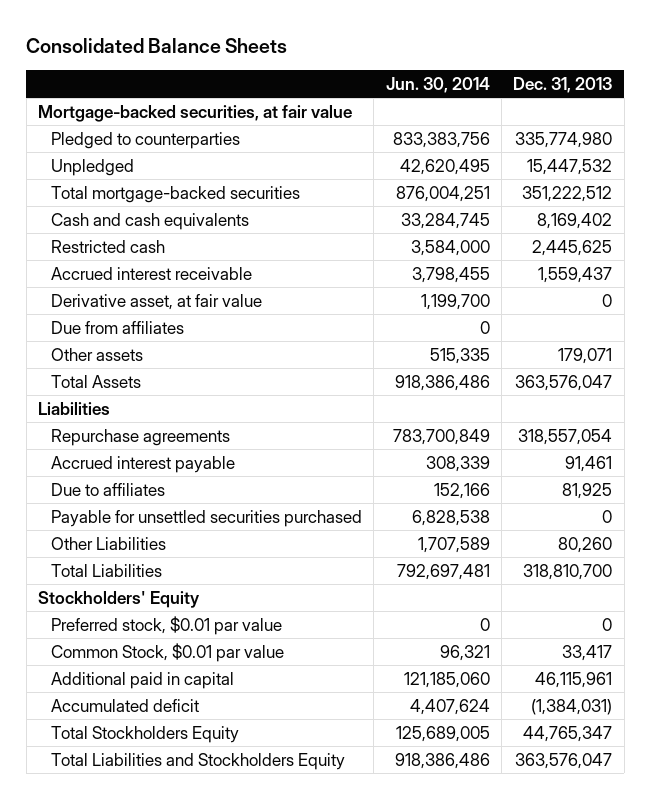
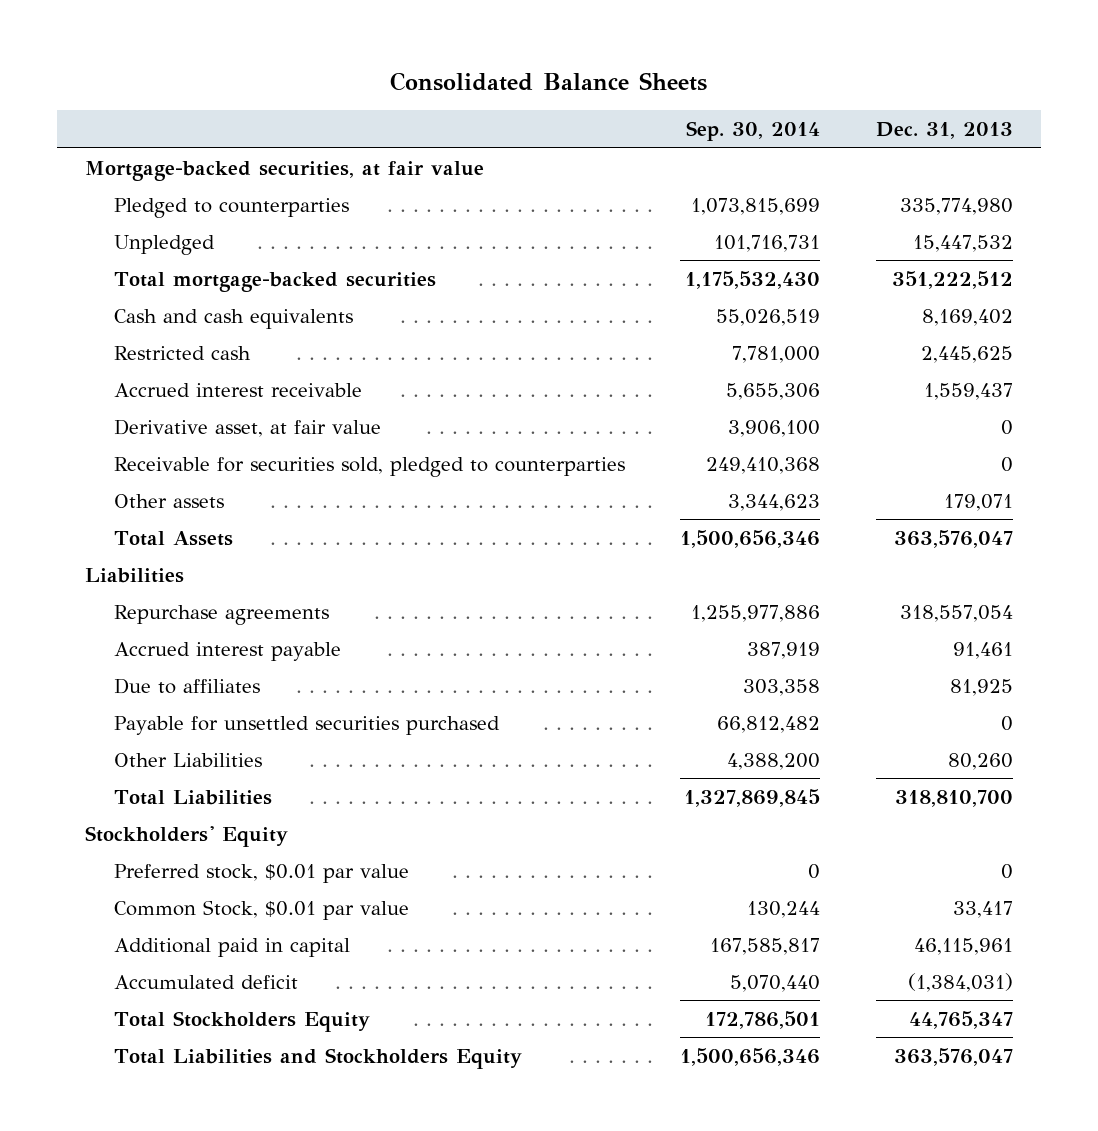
[385,76,490,93] Jun. 30, 2014 -> none
none -> [686,121,821,142] Sep. 30, 2014
[50,320,184,334] Due from affiliates -> none
none -> [113,456,625,477] Receivable for securities sold, pledged to counterparties

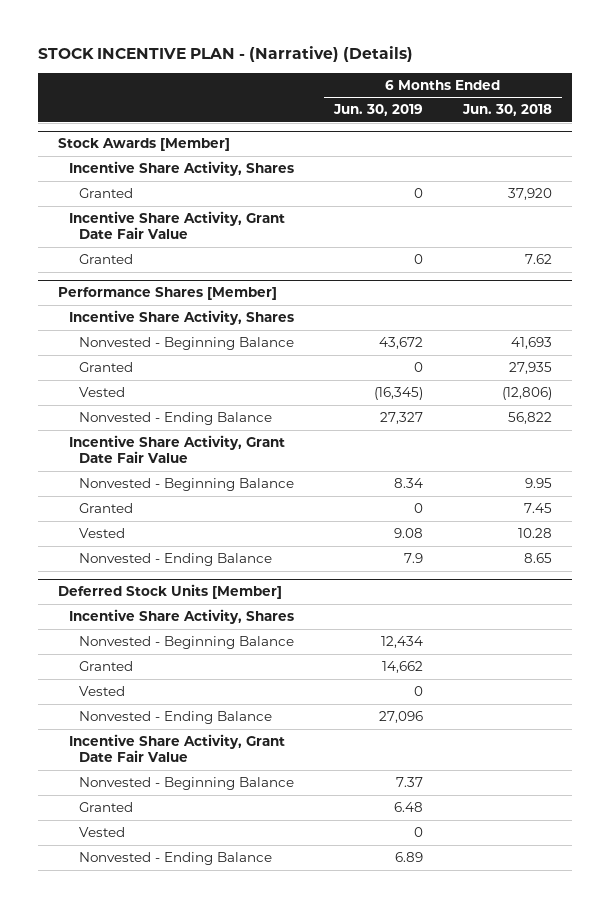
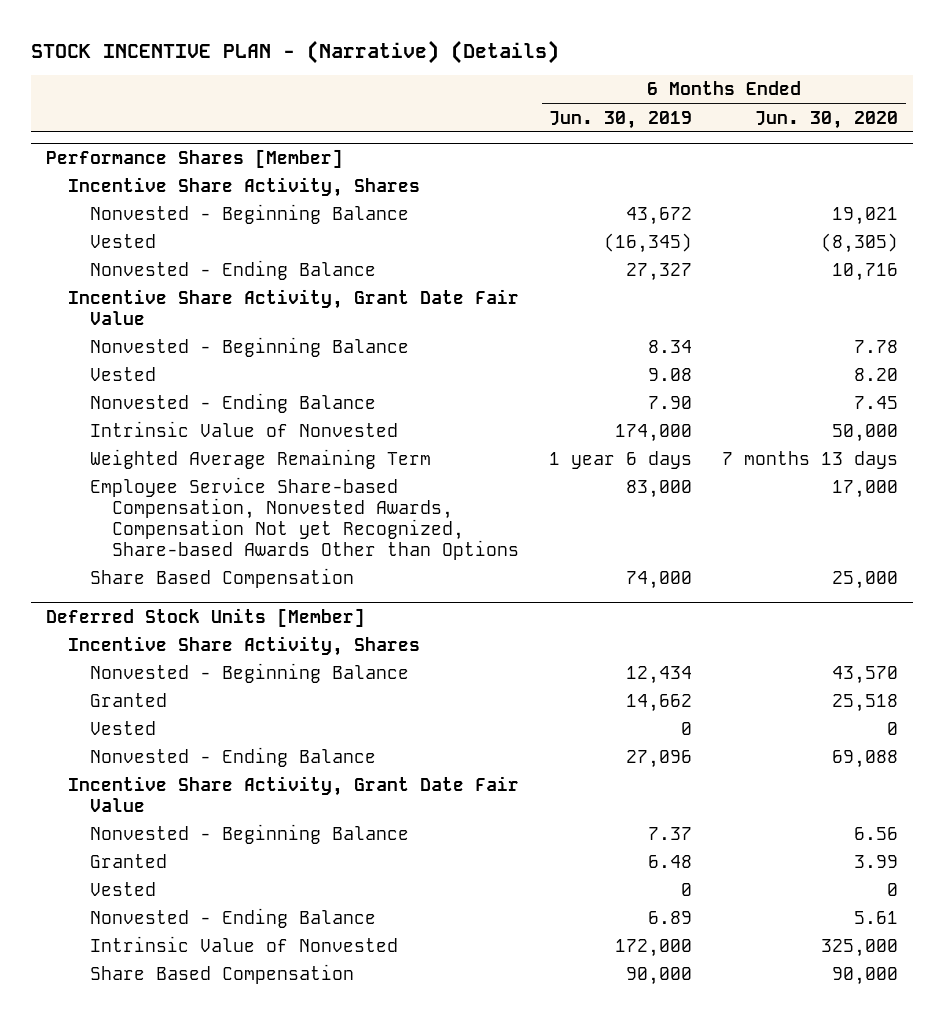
[461,104,552,117] Jun. 30, 2018 -> none
none -> [755,110,899,129] Jun. 30, 2020
[58,138,231,152] Stock Awards [Member] -> none
[68,161,294,177] Incentive Share Activity, Shares -> none
[79,188,134,199] Granted -> none
[68,211,285,240] Incentive Share Activity, Grant Date Fair Value -> none
[79,254,134,265] Granted -> none
[79,362,134,373] Granted -> none
[79,503,134,514] Granted -> none
[404,553,424,564] 7.9 -> [648,396,693,410] 7.90
none -> [90,421,399,438] Intrinsic Value of Nonvested
none -> [90,449,432,470] Weighted Average Remaining Term
none -> [90,477,520,561] Employee Service Share-based Compensation, Nonvested Awards, Compensation Not yet Recognized, Share-based Awards Other than Options
none -> [90,568,355,589] Share Based Compensation
none -> [90,936,399,953] Intrinsic Value of Nonvested
none -> [90,964,355,985] Share Based Compensation

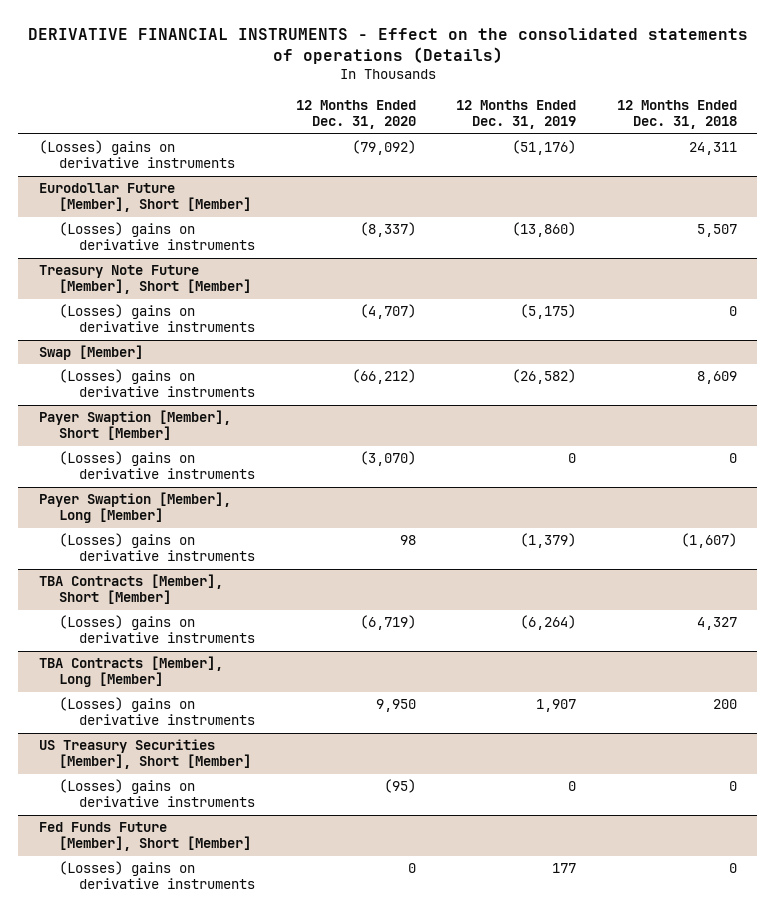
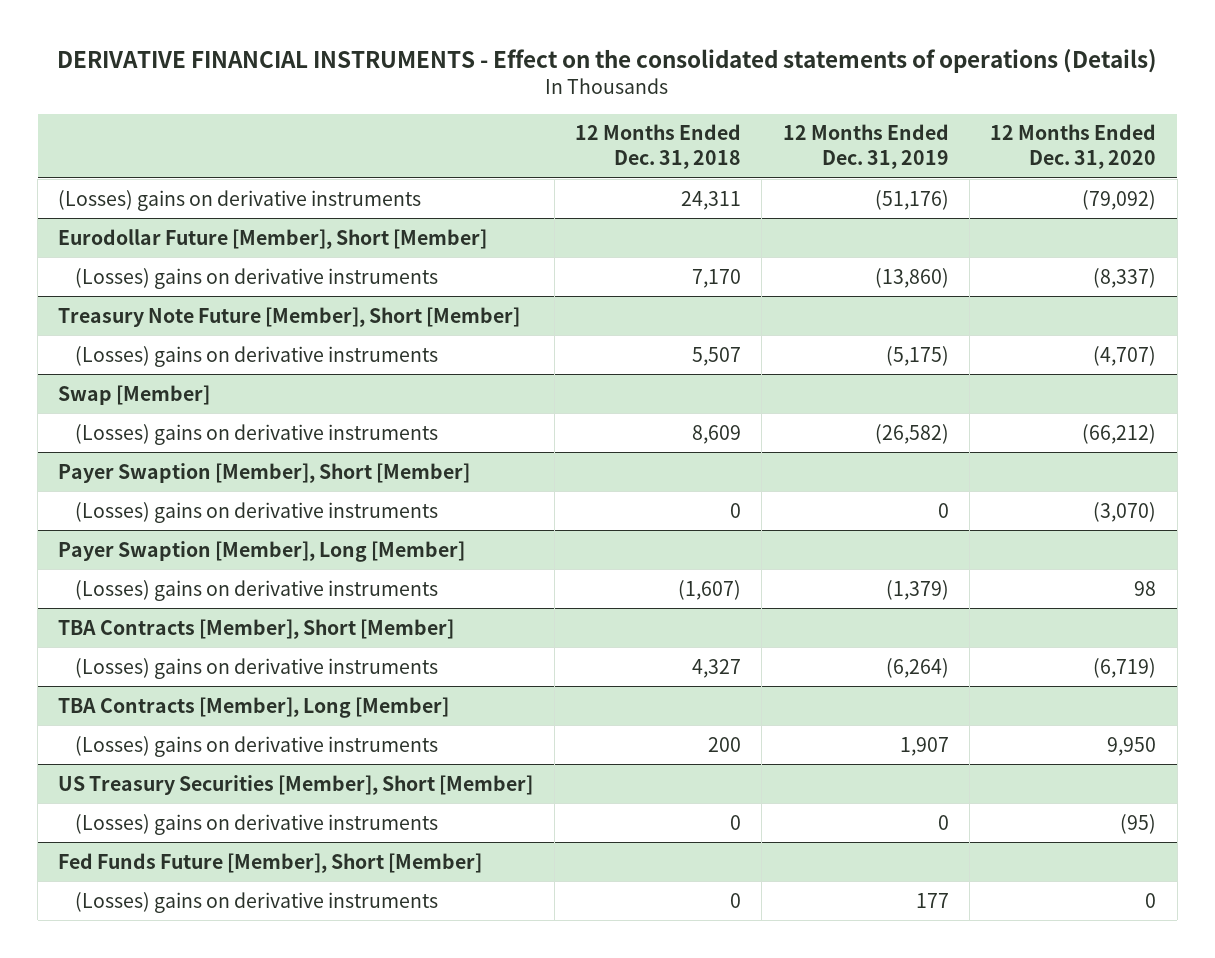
[697,224,738,238] 5,507 -> [692,268,742,288] 7,170
[729,306,738,317] 0 -> [692,346,742,366] 5,507

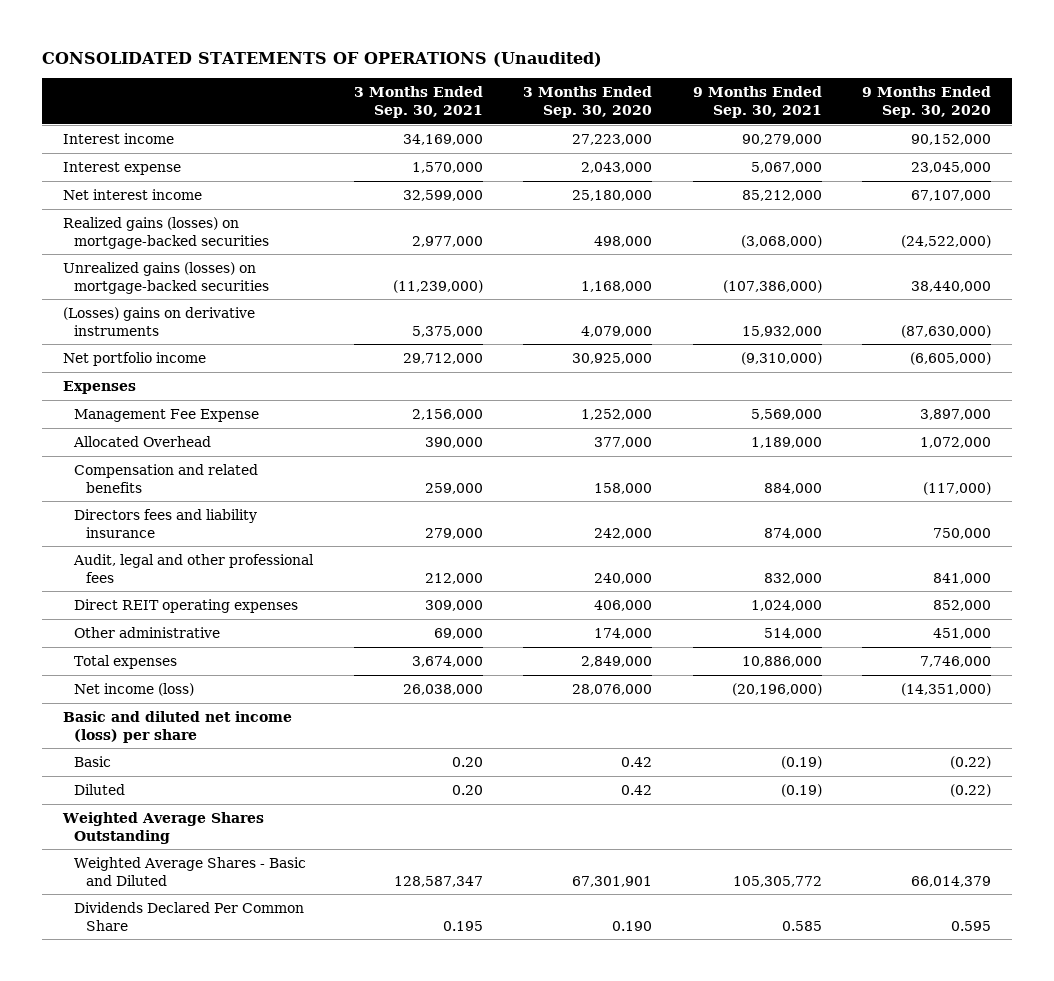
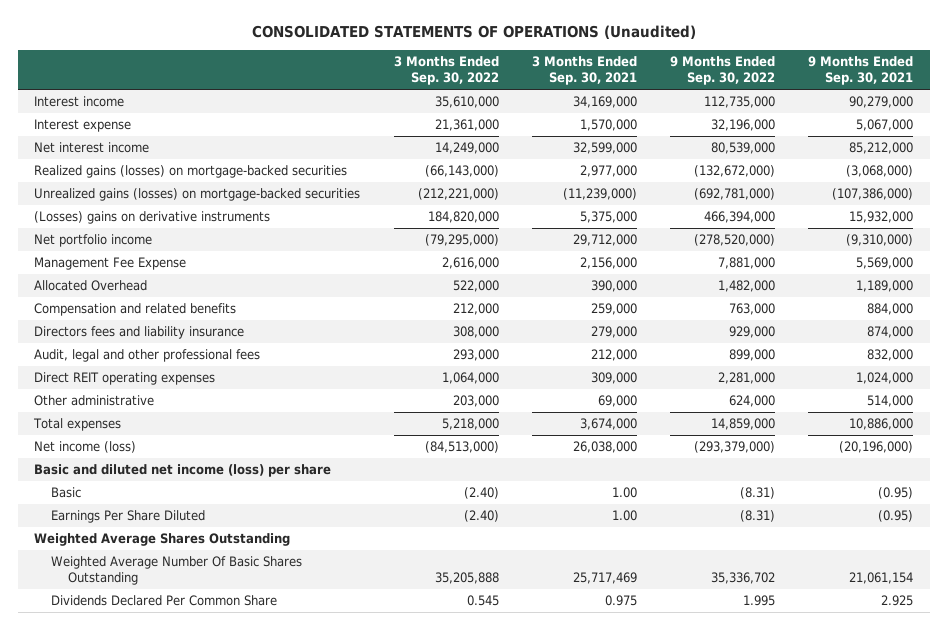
[523,86,653,119] 3 Months Ended Sep. 30, 2020 -> none
[862,86,992,119] 9 Months Ended Sep. 30, 2020 -> none
none -> [393,56,499,86] 3 Months Ended Sep. 30, 2022
none -> [669,56,775,86] 9 Months Ended Sep. 30, 2022
[62,380,136,394] Expenses -> none
[451,756,483,767] 0.20 -> [611,487,637,499] 1.00
[780,755,822,769] (0.19) -> [878,487,914,500] (0.95)
[74,783,126,795] Diluted -> [51,510,206,524] Earnings Per Share Diluted
[451,784,483,795] 0.20 -> [611,510,637,522] 1.00
[780,783,822,797] (0.19) -> [878,510,914,523] (0.95)
[74,856,307,886] Weighted Average Shares - Basic and Diluted -> none
none -> [51,556,303,586] Weighted Average Number Of Basic Shares Outstanding
[442,920,483,931] 0.195 -> [604,595,637,607] 0.975
[781,920,822,931] 0.585 -> [881,595,914,607] 2.925

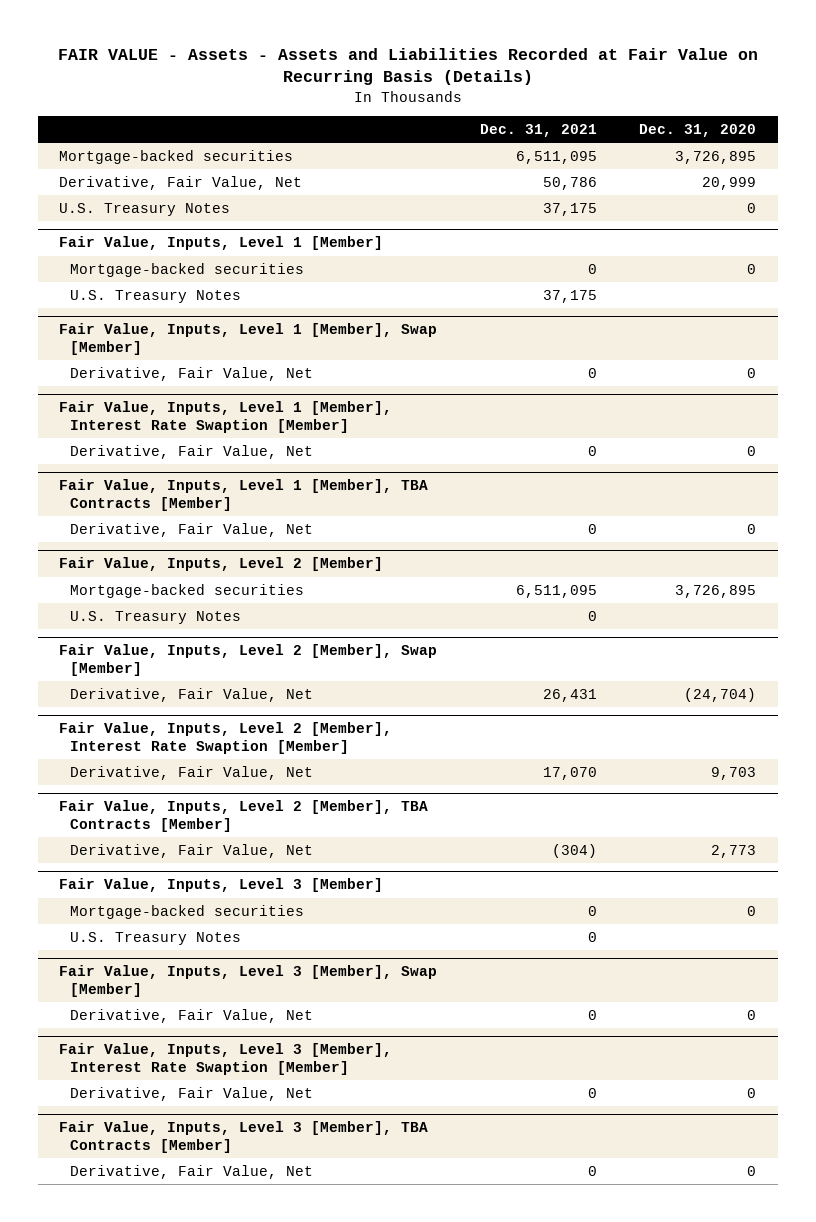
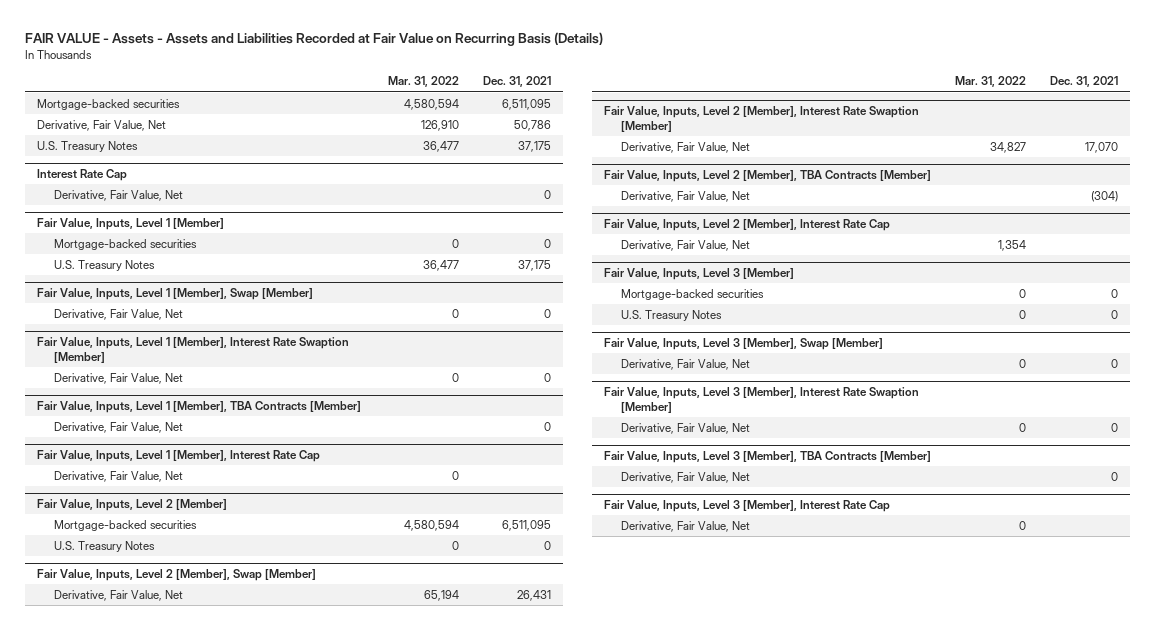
[639,124,757,138] Dec. 31, 2020 -> none
none -> [387,76,459,88] Mar. 31, 2022
none -> [36,169,127,182] Interest Rate Cap
none -> [53,189,183,201] Derivative, Fair Value, Net
none -> [36,450,320,463] Fair Value, Inputs, Level 1 [Member], Interest Rate Cap
none -> [53,470,183,482] Derivative, Fair Value, Net
none -> [603,219,890,232] Fair Value, Inputs, Level 2 [Member], Interest Rate Cap
none -> [620,239,750,251] Derivative, Fair Value, Net
none -> [603,500,890,513] Fair Value, Inputs, Level 3 [Member], Interest Rate Cap
none -> [620,520,750,532] Derivative, Fair Value, Net

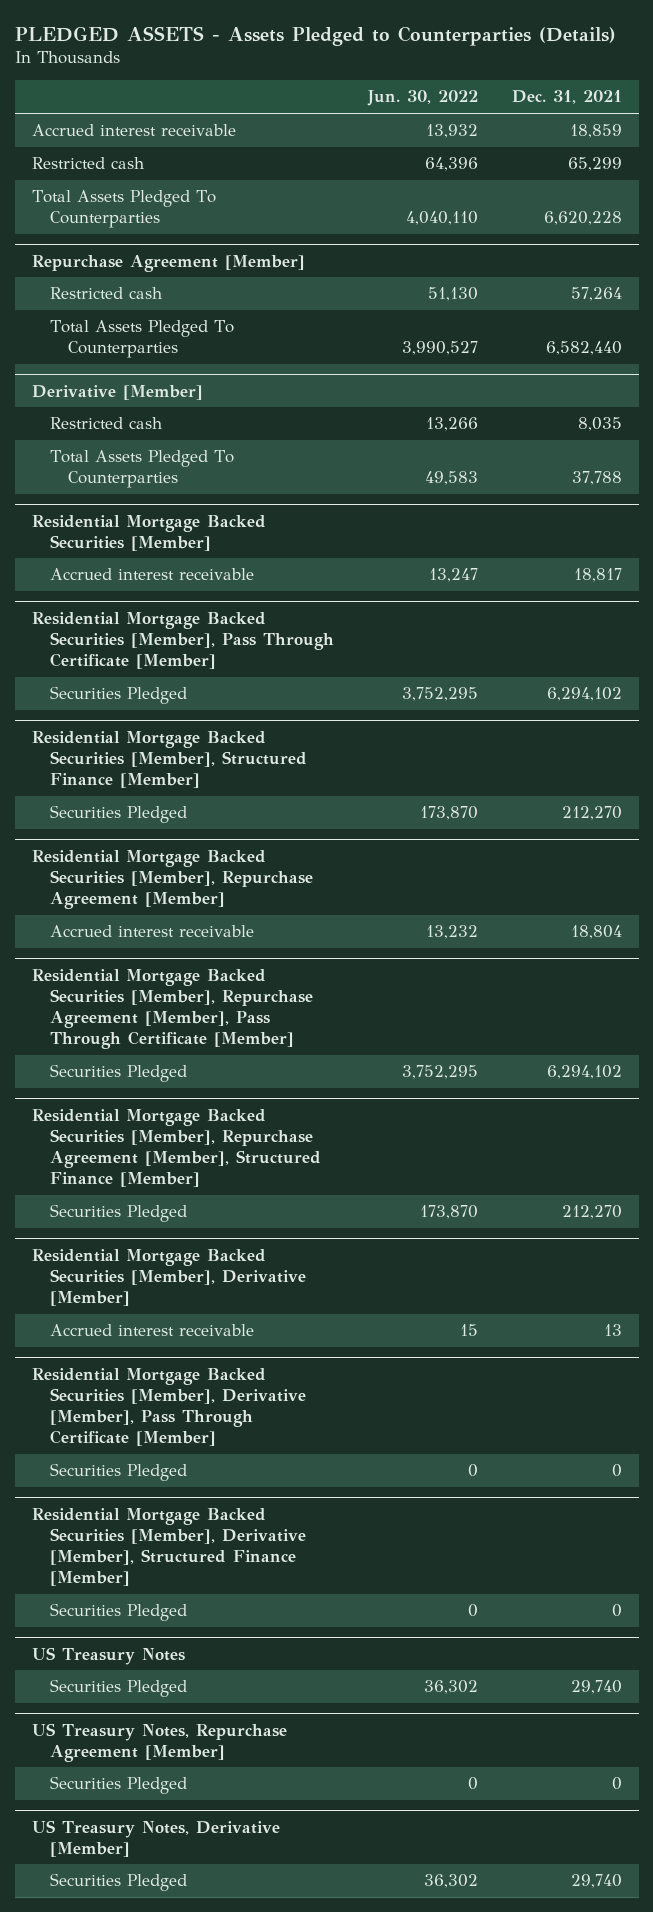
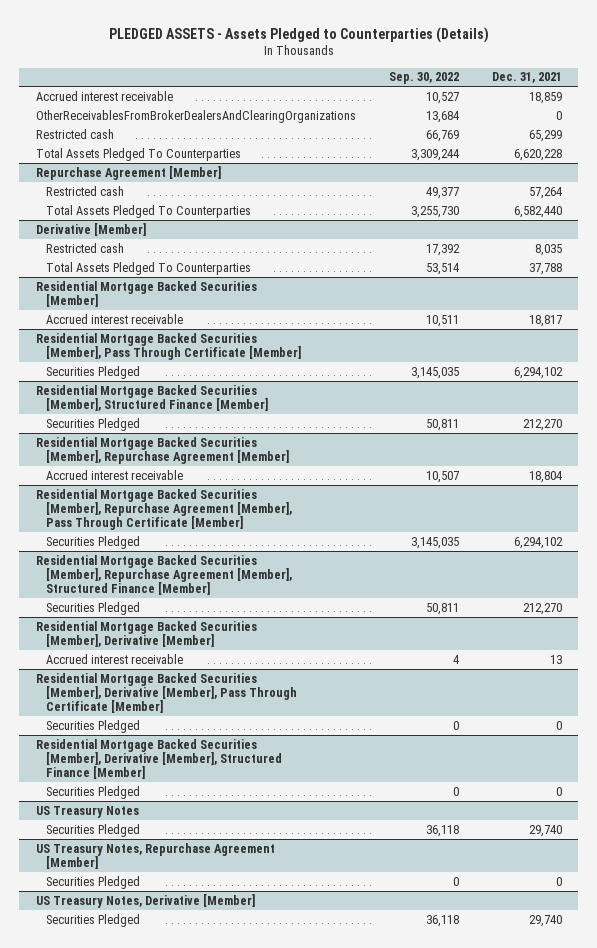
[366,90,478,107] Jun. 30, 2022 -> none
none -> [388,72,459,85] Sep. 30, 2022
none -> [35,109,356,123] OtherReceivablesFromBrokerDealersAndClearingOrganizations

